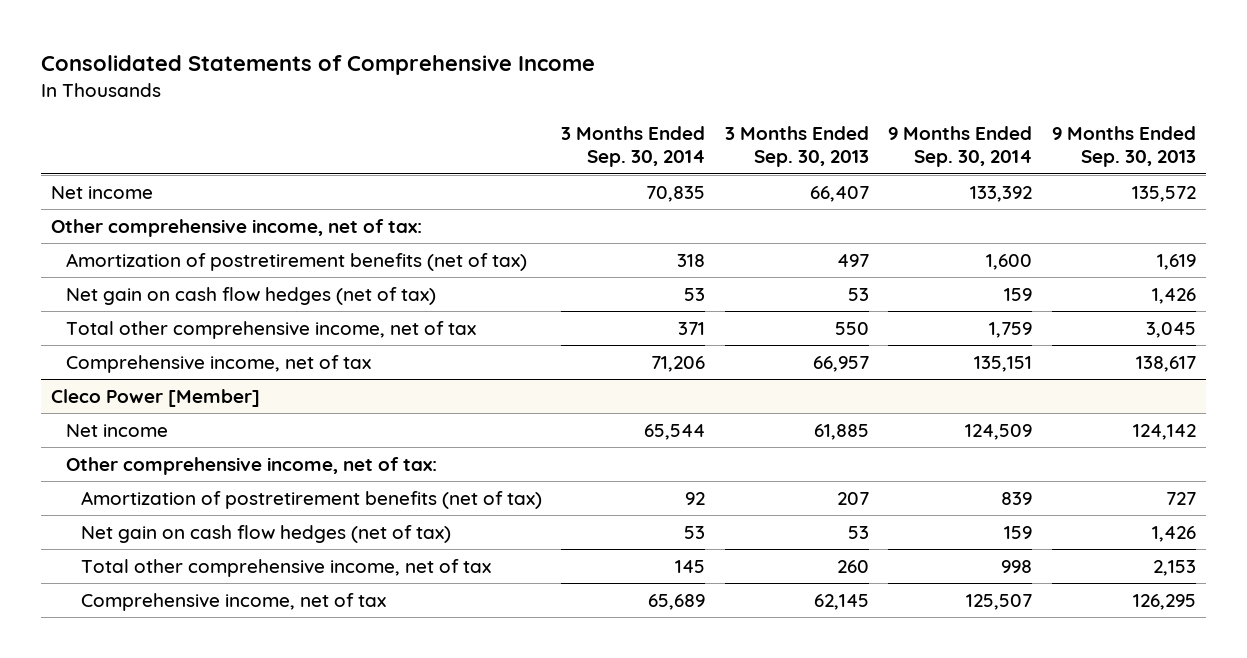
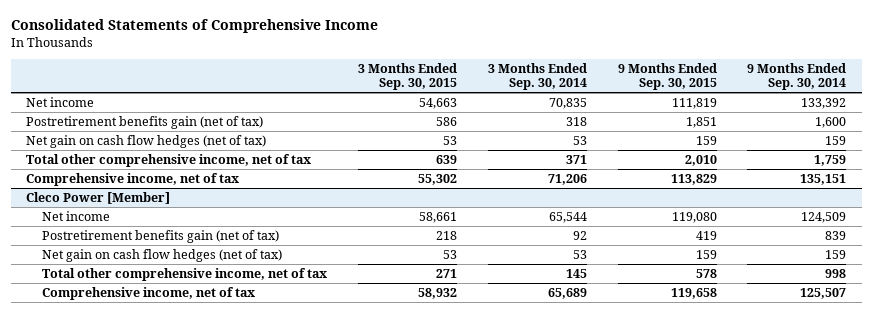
[724,125,869,168] 3 Months Ended Sep. 30, 2013 -> none
[1051,125,1196,168] 9 Months Ended Sep. 30, 2013 -> none
none -> [358,62,458,91] 3 Months Ended Sep. 30, 2015
none -> [617,62,717,91] 9 Months Ended Sep. 30, 2015
[50,218,422,237] Other comprehensive income, net of tax: -> none
[65,252,527,271] Amortization of postretirement benefits (net of tax) -> [26,115,264,129] Postretirement benefits gain (net of tax)
[65,456,437,475] Other comprehensive income, net of tax: -> none
[80,490,542,509] Amortization of postretirement benefits (net of tax) -> [42,229,280,243] Postretirement benefits gain (net of tax)

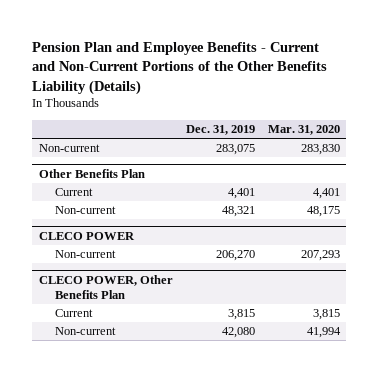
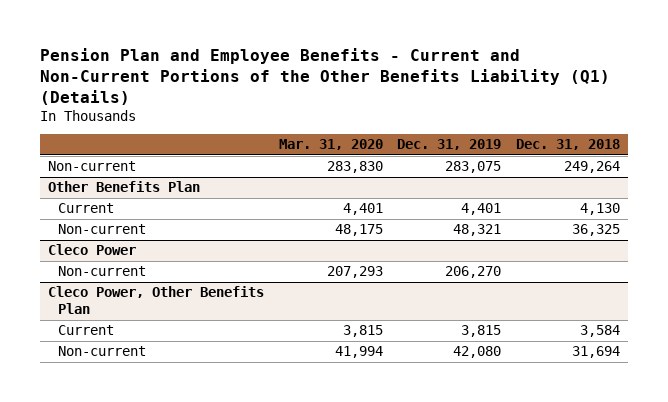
[32,41,328,95] Pension Plan and Employee Benefits - Current and Non-Current Portions of the Other Benefits Liability (Details) -> [40,48,611,105] Pension Plan and Employee Benefits - Current and Non-Current Portions of the Other Benefits Liability (Q1) (Details)
none -> [516,139,621,151] Dec. 31, 2018
[38,231,135,240] CLECO POWER -> [47,244,136,256] Cleco Power
[38,274,173,299] CLECO POWER, Other Benefits Plan -> [47,286,264,315] Cleco Power, Other Benefits Plan

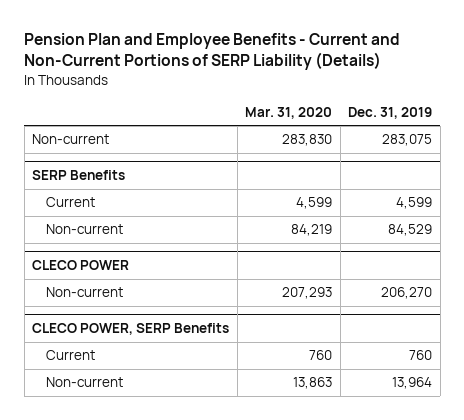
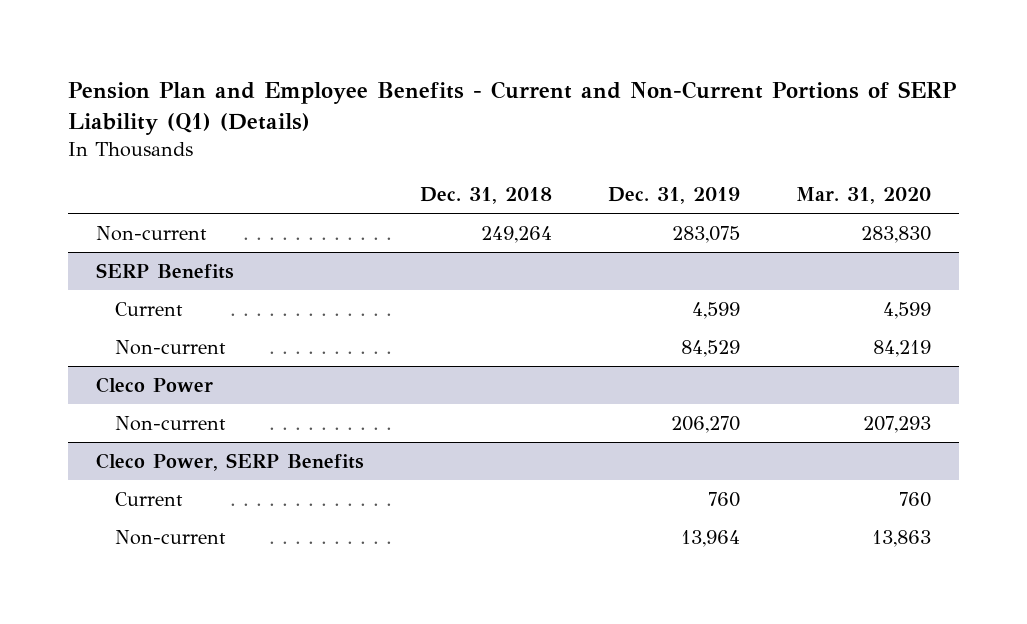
[24,33,401,71] Pension Plan and Employee Benefits - Current and Non-Current Portions of SERP Liability (Details) -> [67,81,956,136] Pension Plan and Employee Benefits - Current and Non-Current Portions of SERP Liability (Q1) (Details)
none -> [419,187,552,205] Dec. 31, 2018
[32,260,130,271] CLECO POWER -> [95,376,213,393] Cleco Power
[32,323,230,336] CLECO POWER, SERP Benefits -> [95,452,364,471] Cleco Power, SERP Benefits

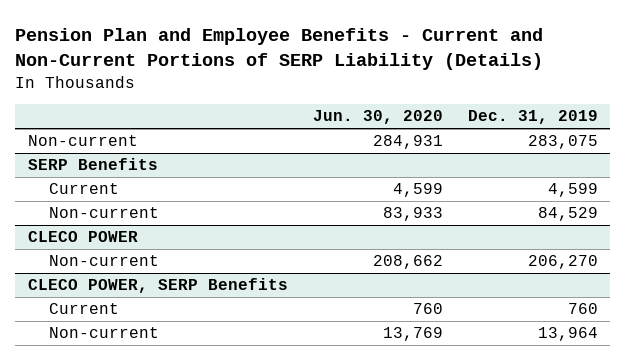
[67,81,956,136] Pension Plan and Employee Benefits - Current and Non-Current Portions of SERP Liability (Q1) (Details) -> [15,27,544,70] Pension Plan and Employee Benefits - Current and Non-Current Portions of SERP Liability (Details)
[419,187,552,205] Dec. 31, 2018 -> none
[795,187,931,205] Mar. 31, 2020 -> none
none -> [312,110,443,125] Jun. 30, 2020
[95,376,213,393] Cleco Power -> [27,231,138,243] CLECO POWER
[95,452,364,471] Cleco Power, SERP Benefits -> [27,278,288,294] CLECO POWER, SERP Benefits

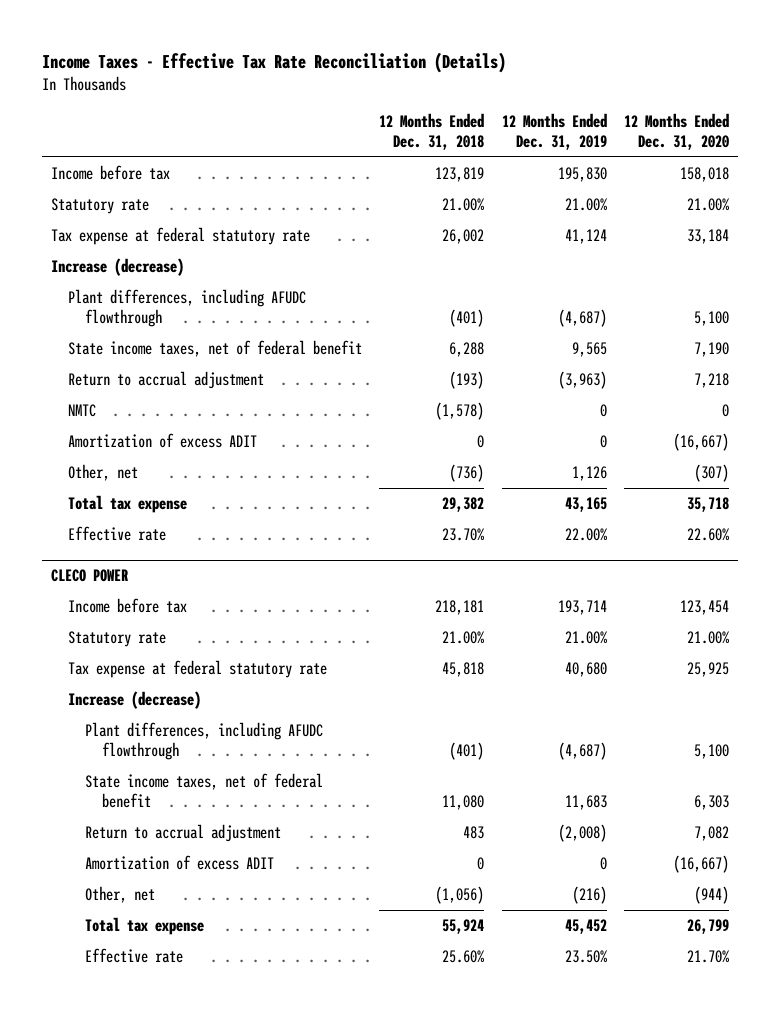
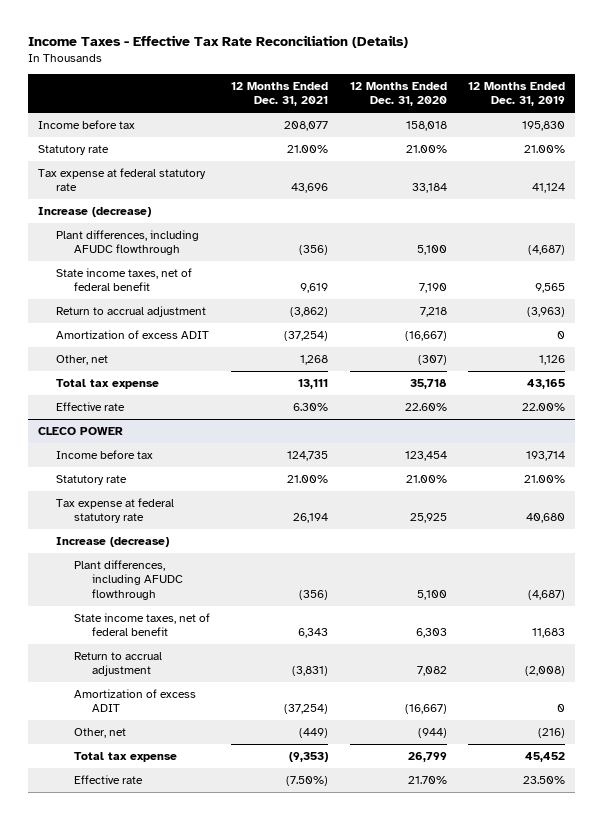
[379,112,485,151] 12 Months Ended Dec. 31, 2018 -> none
none -> [231,81,329,107] 12 Months Ended Dec. 31, 2021
[68,403,97,417] NMTC -> none

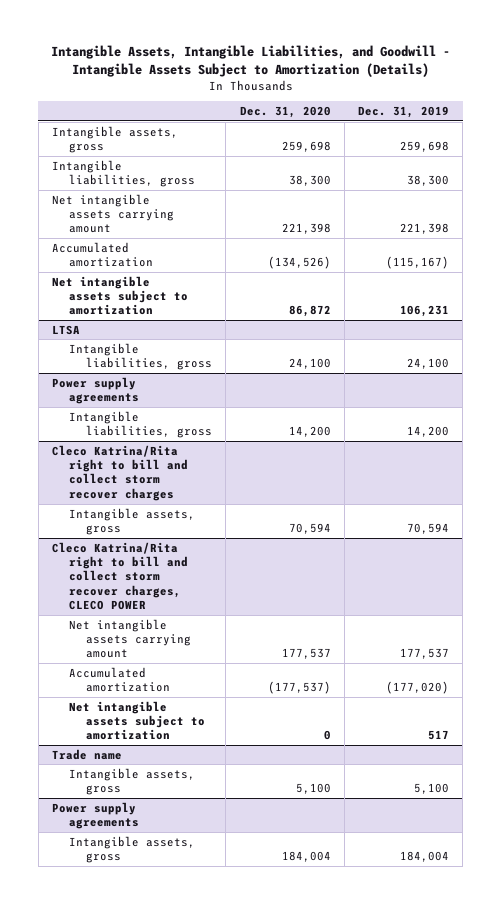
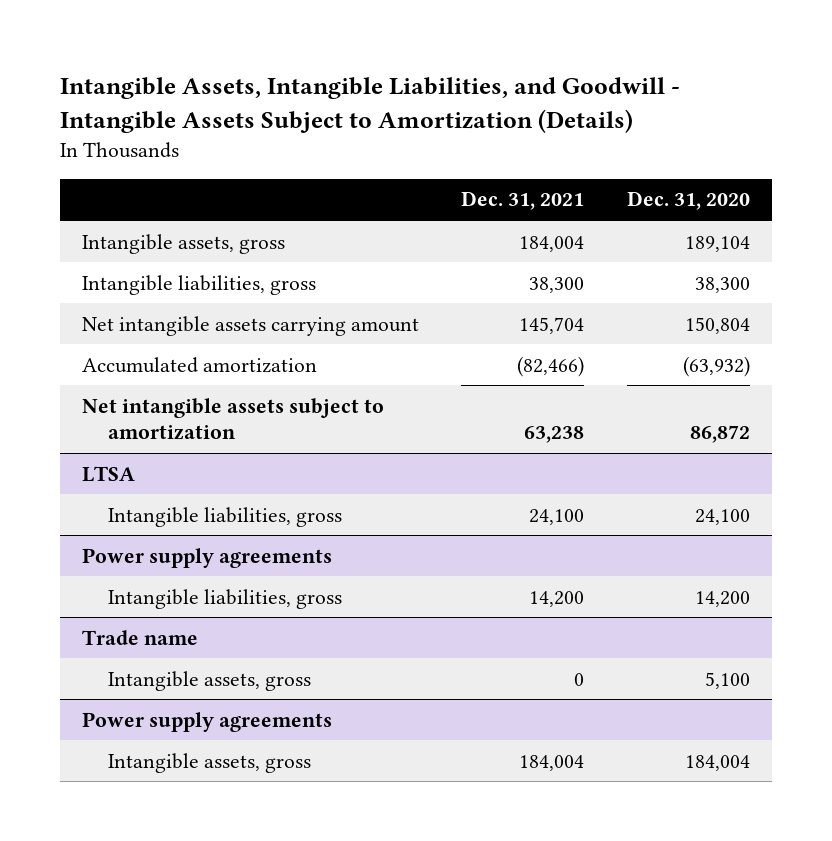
[358,105,450,118] Dec. 31, 2019 -> none
none -> [461,191,585,211] Dec. 31, 2021
[281,141,331,153] 259,698 -> [685,235,751,252] 189,104
[281,223,331,235] 221,398 -> [685,316,751,334] 150,804
[267,256,331,270] (134,526) -> [683,355,751,377] (63,932)
[52,444,189,501] Cleco Katrina/Rita right to bill and collect storm recover charges -> none
[69,507,196,536] Intangible assets, gross -> none
[52,541,189,611] Cleco Katrina/Rita right to bill and collect storm recover charges, CLECO POWER -> none
[69,618,192,659] Net intangible assets carrying amount -> none
[69,666,171,693] Accumulated amortization -> none
[69,700,206,741] Net intangible assets subject to amortization -> none

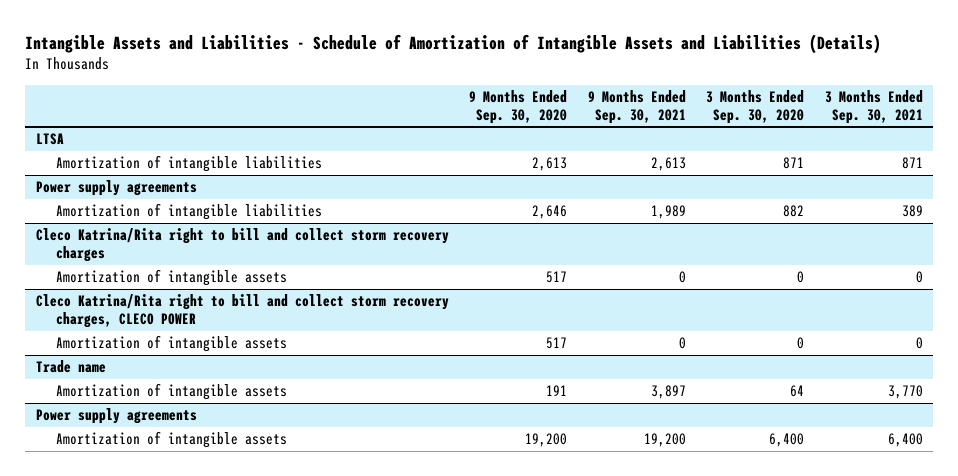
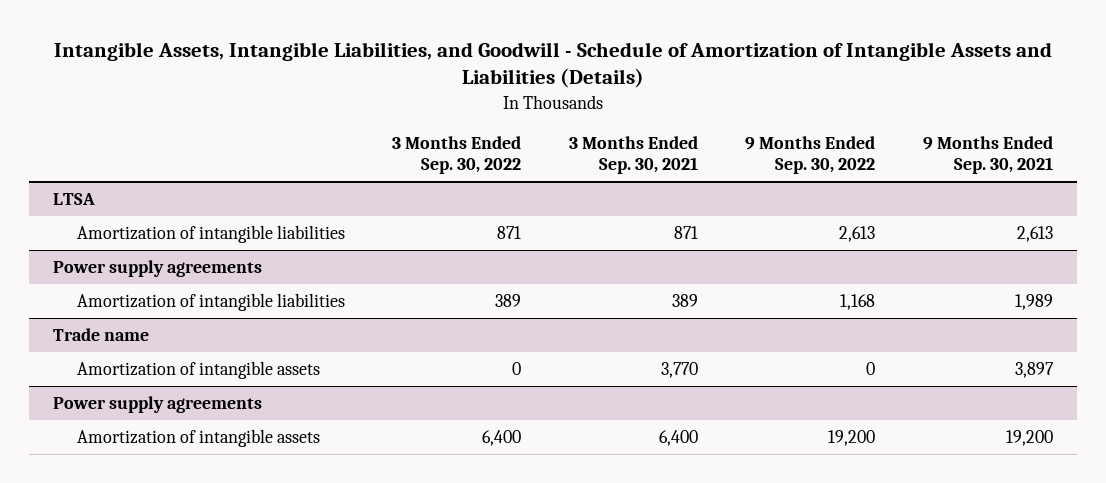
[25,33,882,54] Intangible Assets and Liabilities - Schedule of Amortization of Intangible Assets and Liabilities (Details) -> [53,41,1052,89] Intangible Assets, Intangible Liabilities, and Goodwill - Schedule of Amortization of Intangible Assets and Liabilities (Details)
[469,89,568,124] 9 Months Ended Sep. 30, 2020 -> none
[706,89,805,124] 3 Months Ended Sep. 30, 2020 -> none
none -> [392,136,522,175] 3 Months Ended Sep. 30, 2022
none -> [745,136,876,175] 9 Months Ended Sep. 30, 2022
[35,228,449,263] Cleco Katrina/Rita right to bill and collect storm recovery charges -> none
[55,269,287,287] Amortization of intangible assets -> none
[35,294,449,329] Cleco Katrina/Rita right to bill and collect storm recovery charges, CLECO POWER -> none
[55,335,287,353] Amortization of intangible assets -> none

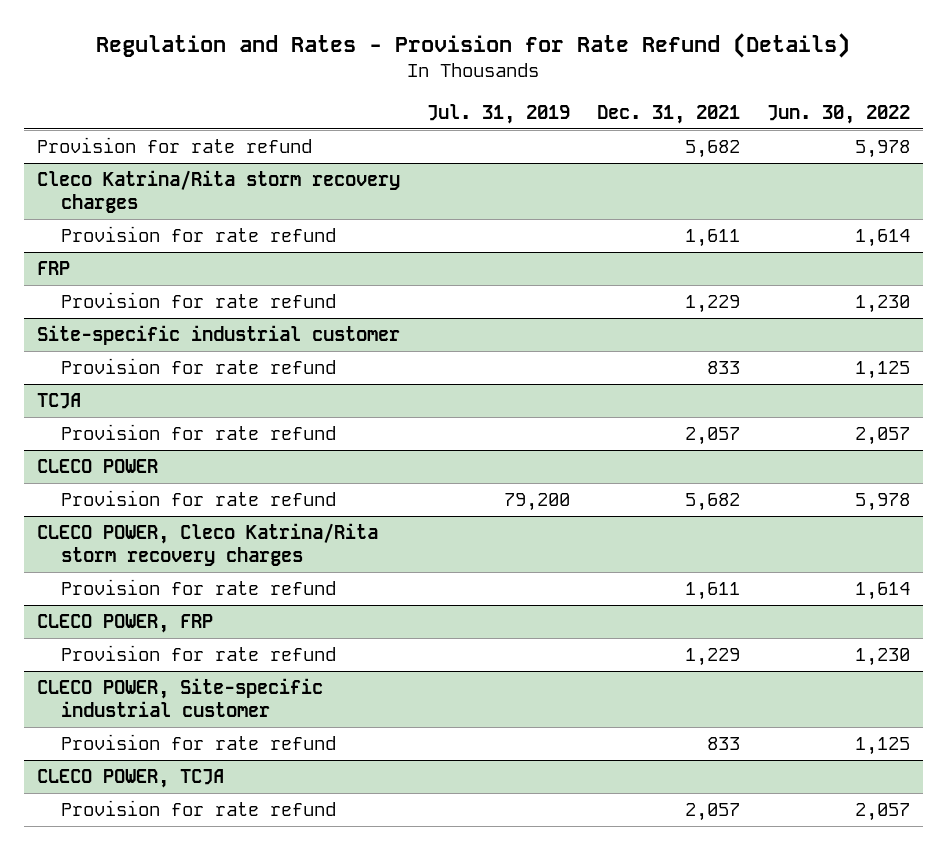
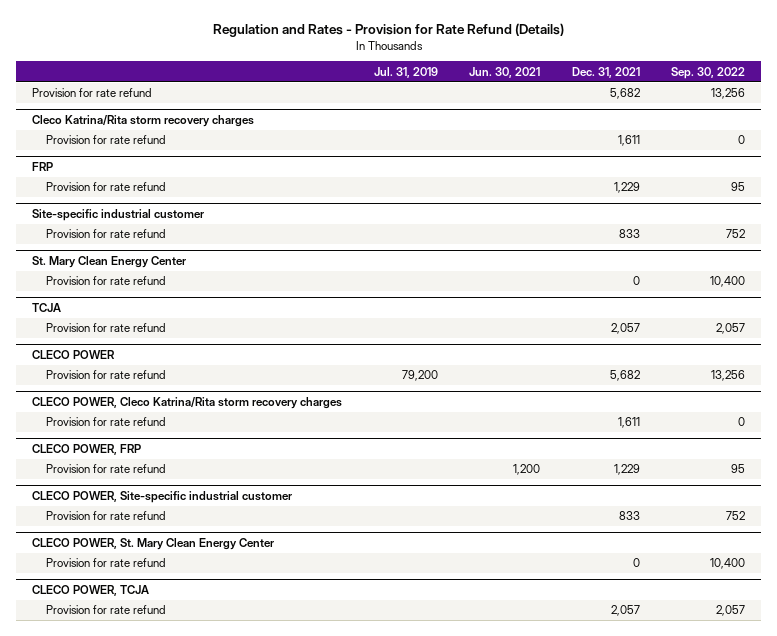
[766,104,910,124] Jun. 30, 2022 -> none
none -> [469,66,541,78] Jun. 30, 2021
none -> [670,66,745,79] Sep. 30, 2022
none -> [32,256,187,269] St. Mary Clean Energy Center
none -> [46,276,167,286] Provision for rate refund
none -> [32,538,275,551] CLECO POWER, St. Mary Clean Energy Center
none -> [46,558,167,568] Provision for rate refund

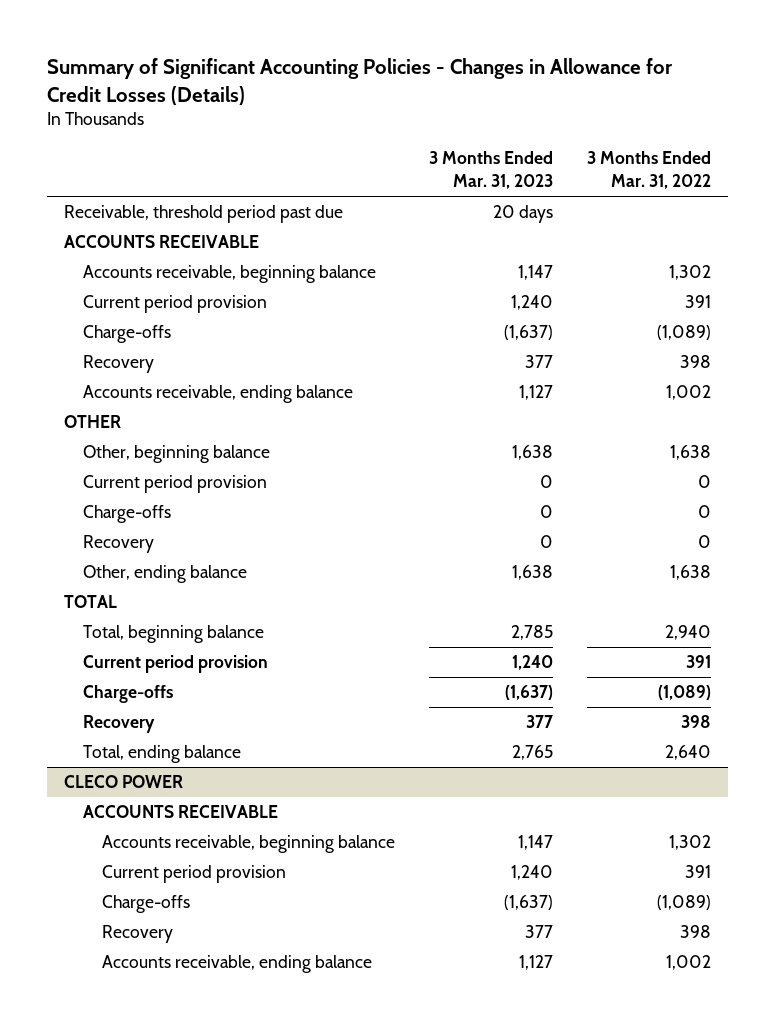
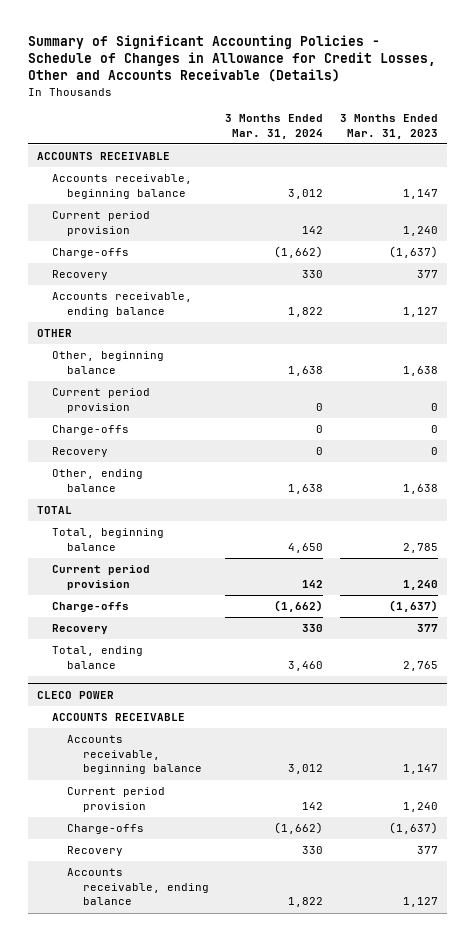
[46,58,673,105] Summary of Significant Accounting Policies - Changes in Allowance for Credit Losses (Details) -> [28,34,437,83] Summary of Significant Accounting Policies - Schedule of Changes in Allowance for Credit Losses, Other and Accounts Receivable (Details)
[586,151,711,190] 3 Months Ended Mar. 31, 2022 -> none
none -> [225,114,324,139] 3 Months Ended Mar. 31, 2024
[63,205,343,224] Receivable, threshold period past due -> none

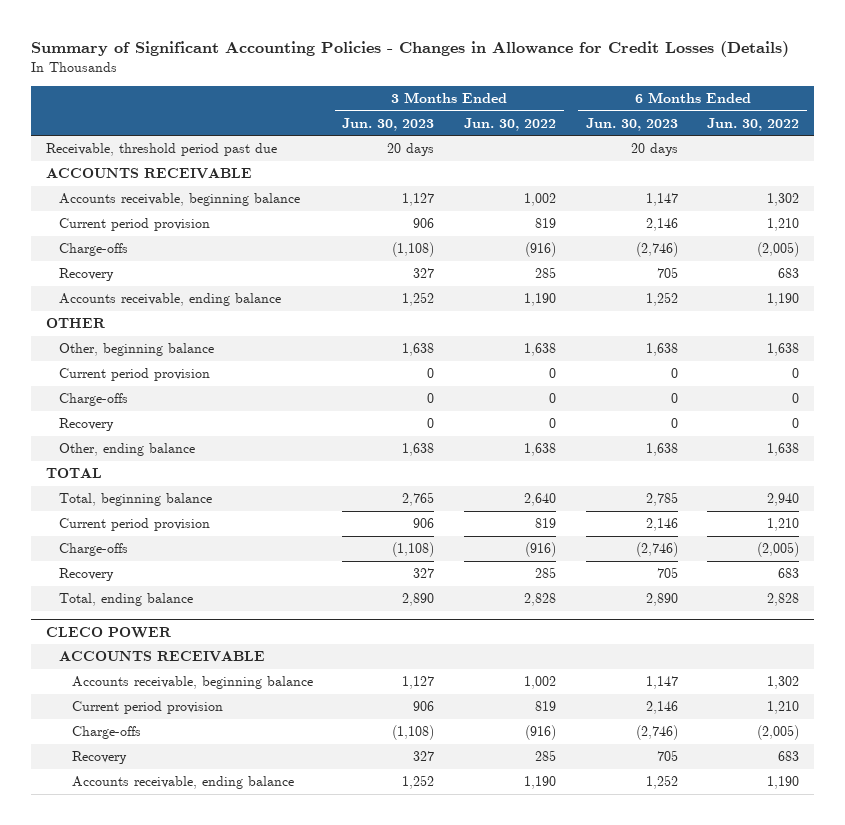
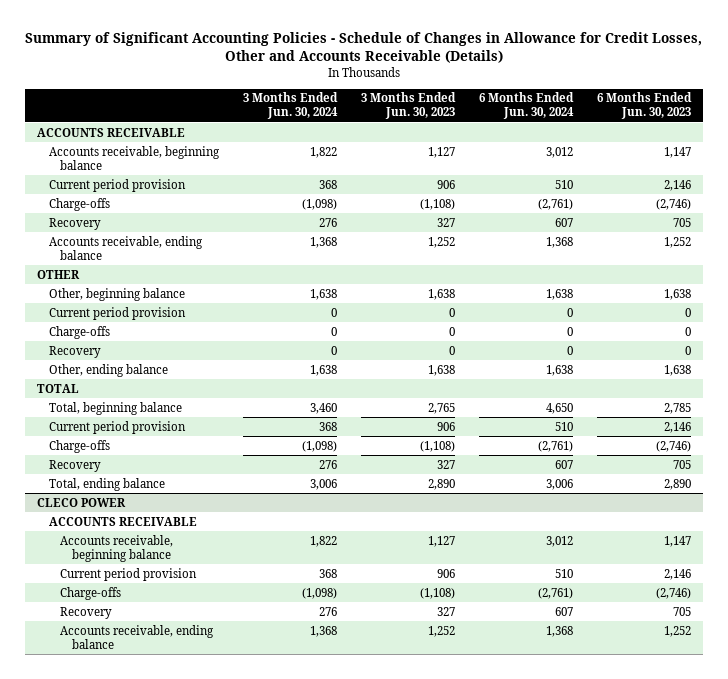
[30,40,789,57] Summary of Significant Accounting Policies - Changes in Allowance for Credit Losses (Details) -> [25,31,703,64] Summary of Significant Accounting Policies - Schedule of Changes in Allowance for Credit Losses, Other and Accounts Receivable (Details)
[464,117,557,131] Jun. 30, 2022 -> none
[707,117,800,131] Jun. 30, 2022 -> none
none -> [242,92,338,120] 3 Months Ended Jun. 30, 2024
none -> [479,92,575,120] 6 Months Ended Jun. 30, 2024
[45,143,277,157] Receivable, threshold period past due -> none

